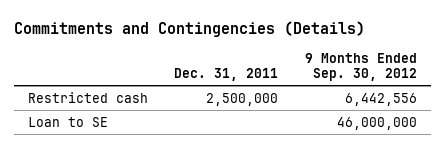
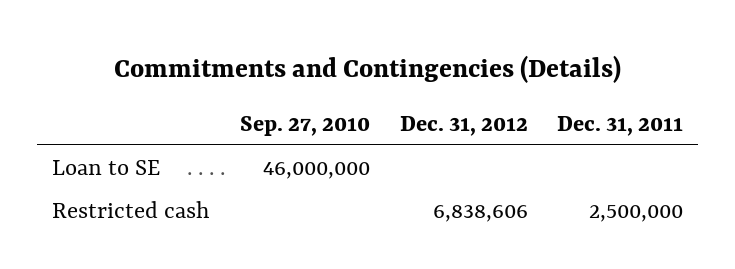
[305,52,418,81] 9 Months Ended Sep. 30, 2012 -> none
none -> [239,115,370,136] Sep. 27, 2010
none -> [399,115,528,136] Dec. 31, 2012
[27,91,148,103] Restricted cash -> [52,200,211,218] Restricted cash

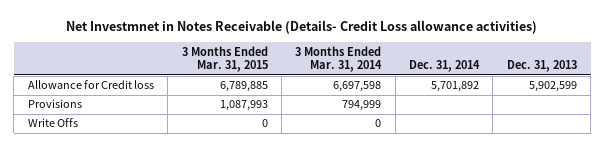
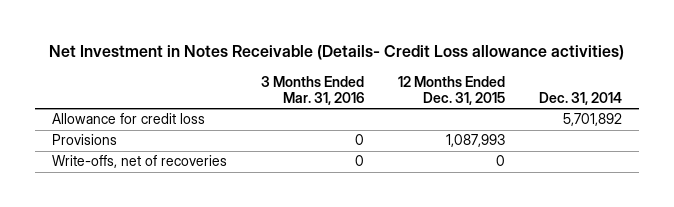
[66,20,538,35] Net Investmnet in Notes Receivable (Details- Credit Loss allowance activities) -> [49,45,625,61] Net Investment in Notes Receivable (Details- Credit Loss allowance activities)
[181,45,268,73] 3 Months Ended Mar. 31, 2015 -> none
[295,45,383,73] 3 Months Ended Mar. 31, 2014 -> none
[506,60,577,73] Dec. 31, 2013 -> none
none -> [261,75,365,106] 3 Months Ended Mar. 31, 2016
none -> [397,75,505,106] 12 Months Ended Dec. 31, 2015
[27,80,154,90] Allowance for Credit loss -> [52,113,206,125] Allowance for credit loss
[27,118,78,128] Write Offs -> [52,155,228,169] Write-offs, net of recoveries

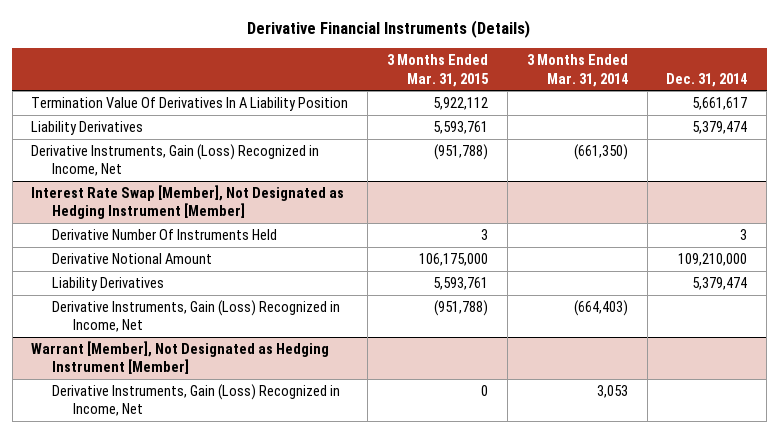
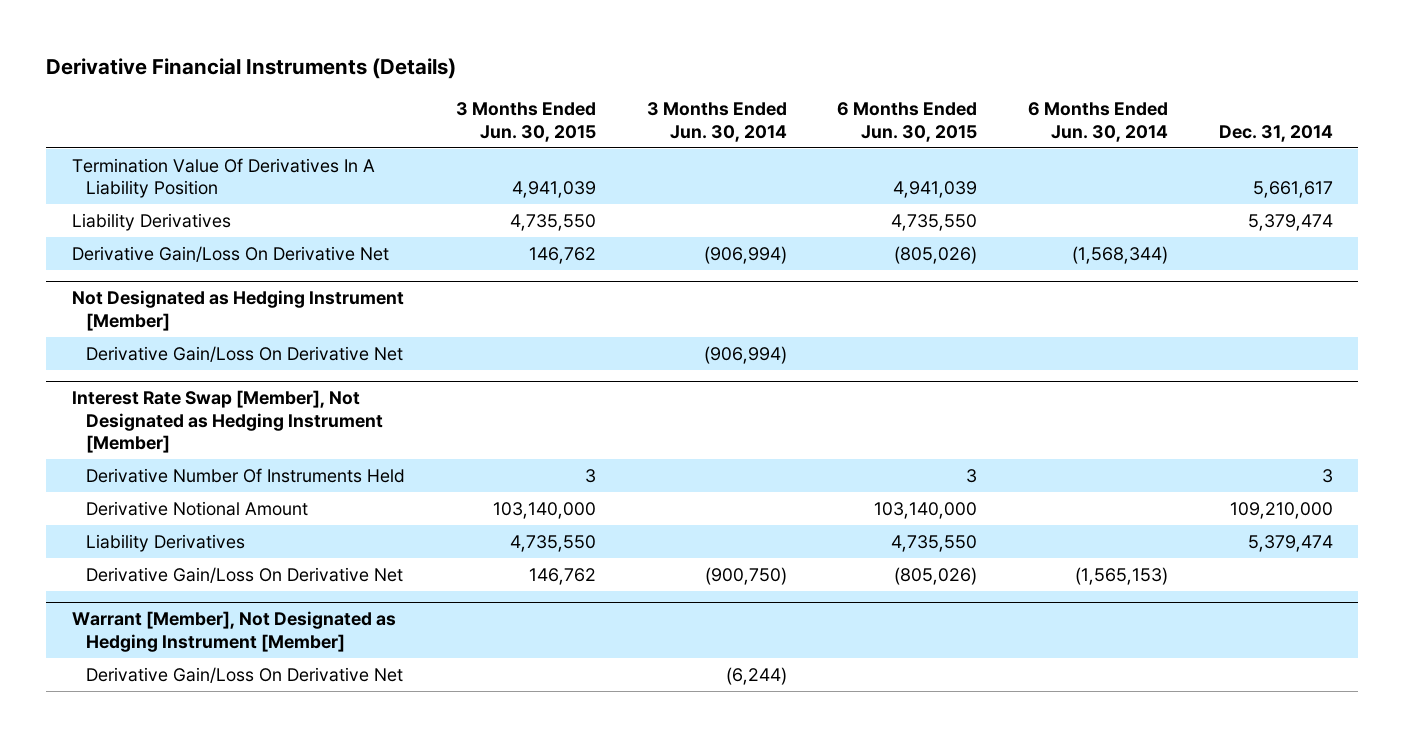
[387,54,490,87] 3 Months Ended Mar. 31, 2015 -> none
[526,54,628,87] 3 Months Ended Mar. 31, 2014 -> none
none -> [456,102,597,142] 3 Months Ended Jun. 30, 2015
none -> [646,102,787,142] 3 Months Ended Jun. 30, 2014
none -> [837,102,978,142] 6 Months Ended Jun. 30, 2015
none -> [1028,102,1169,142] 6 Months Ended Jun. 30, 2014
[31,143,320,177] Derivative Instruments, Gain (Loss) Recognized in Income, Net -> [71,245,389,262] Derivative Gain/Loss On Derivative Net
none -> [71,290,404,331] Not Designated as Hedging Instrument [Member]
none -> [86,345,404,362] Derivative Gain/Loss On Derivative Net
[52,299,341,333] Derivative Instruments, Gain (Loss) Recognized in Income, Net -> [86,566,404,583] Derivative Gain/Loss On Derivative Net
[52,383,341,417] Derivative Instruments, Gain (Loss) Recognized in Income, Net -> [86,666,404,683] Derivative Gain/Loss On Derivative Net

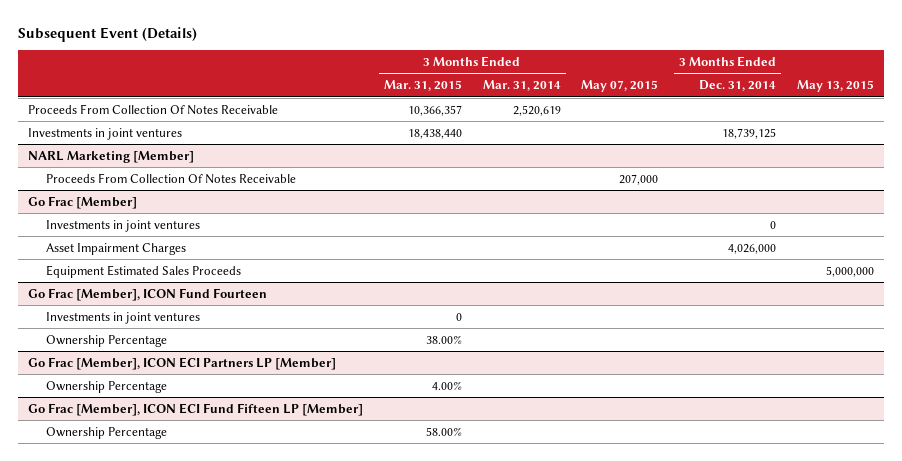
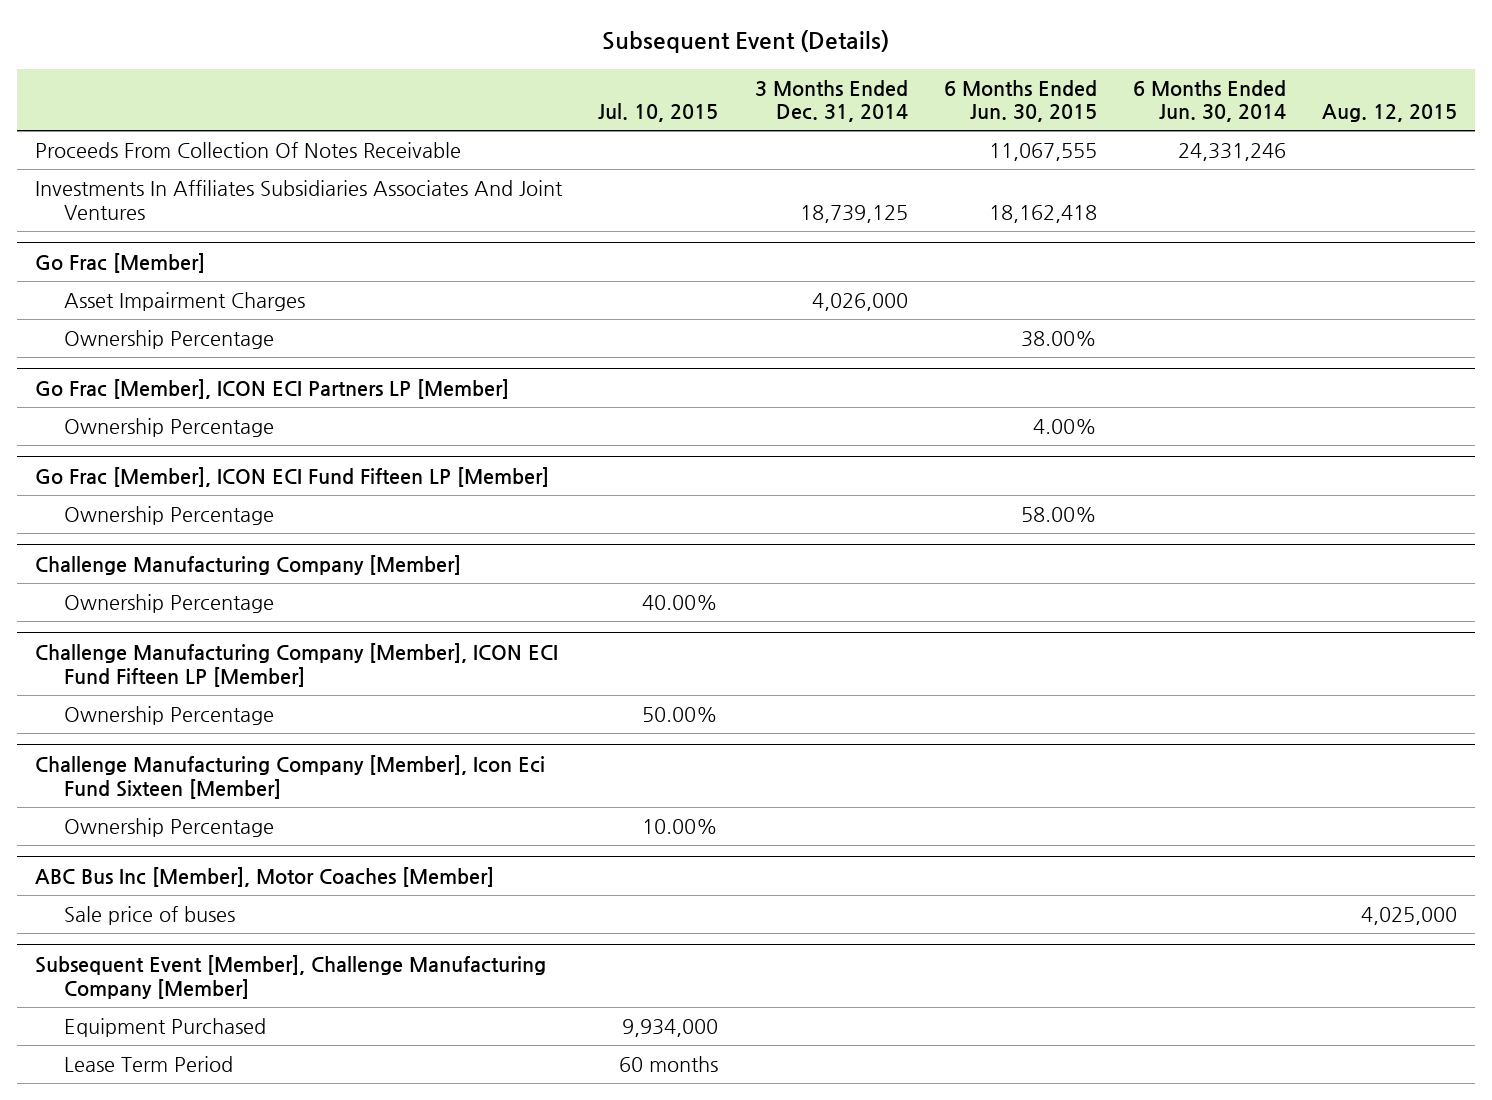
[383,80,462,92] Mar. 31, 2015 -> none
[482,80,561,92] Mar. 31, 2014 -> none
[581,80,659,93] May 07, 2015 -> none
[796,80,874,93] May 13, 2015 -> none
none -> [598,103,719,123] Jul. 10, 2015
none -> [943,79,1097,123] 6 Months Ended Jun. 30, 2015
none -> [1132,79,1286,123] 6 Months Ended Jun. 30, 2014
none -> [1322,104,1458,123] Aug. 12, 2015
[28,150,195,163] NARL Marketing [Member] -> none
[46,172,297,184] Proceeds From Collection Of Notes Receivable -> none
[28,127,183,140] Investments in joint ventures -> [35,180,564,220] Investments In Affiliates Subsidiaries Associates And Joint Ventures
[46,219,201,232] Investments in joint ventures -> none
[46,264,242,278] Equipment Estimated Sales Proceeds -> none
[28,287,268,301] Go Frac [Member], ICON Fund Fourteen -> none
[46,311,201,324] Investments in joint ventures -> none
[46,334,168,347] Ownership Percentage -> none
none -> [64,330,275,350] Ownership Percentage
none -> [35,554,462,575] Challenge Manufacturing Company [Member]
none -> [64,594,275,614] Ownership Percentage
none -> [35,642,559,687] Challenge Manufacturing Company [Member], ICON ECI Fund Fifteen LP [Member]
none -> [64,706,275,726] Ownership Percentage
none -> [35,754,546,799] Challenge Manufacturing Company [Member], Icon Eci Fund Sixteen [Member]
none -> [64,818,275,838] Ownership Percentage
none -> [35,866,495,887] ABC Bus Inc [Member], Motor Coaches [Member]
none -> [64,906,236,926] Sale price of buses
none -> [35,954,547,999] Subsequent Event [Member], Challenge Manufacturing Company [Member]
none -> [64,1018,267,1038] Equipment Purchased
none -> [64,1056,234,1073] Lease Term Period

